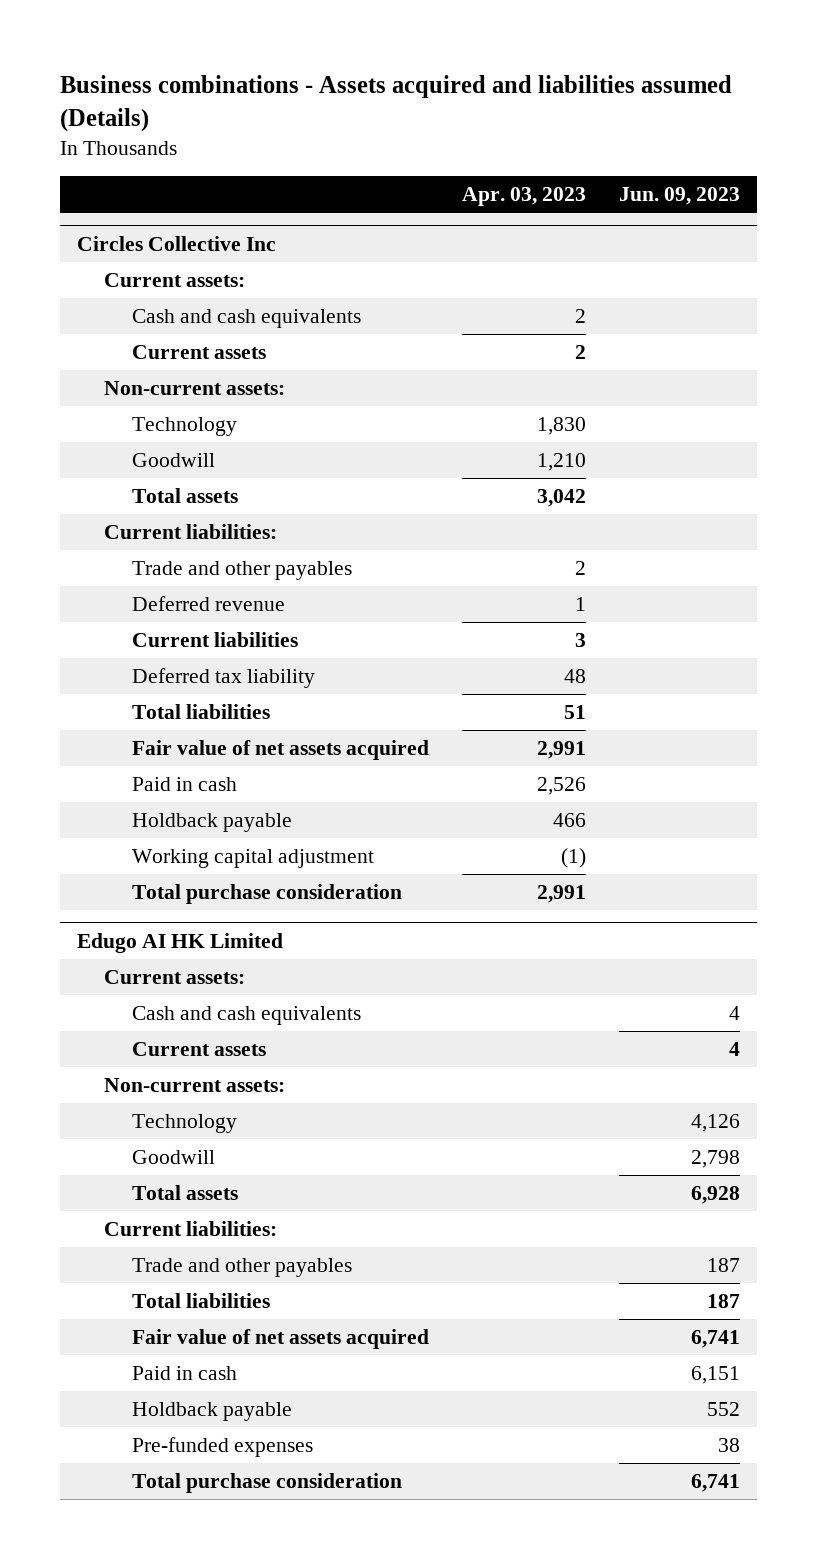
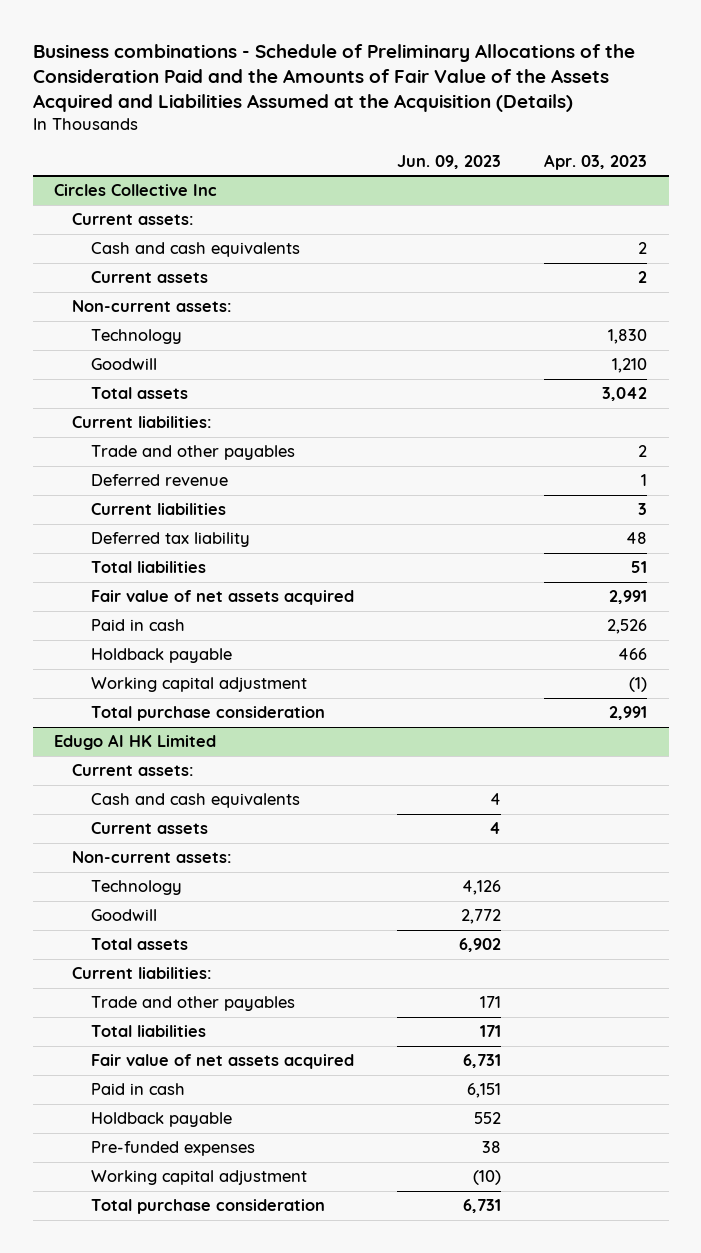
[60,75,733,133] Business combinations - Assets acquired and liabilities assumed (Details) -> [32,43,635,113] Business combinations - Schedule of Preliminary Allocations of the Consideration Paid and the Amounts of Fair Value of the Assets Acquired and Liabilities Assumed at the Acquisition (Details)
[691,1149,741,1168] 2,798 -> [460,909,501,925] 2,772
[691,1185,741,1204] 6,928 -> [458,938,501,953] 6,902
[707,1257,741,1272] 187 -> [479,996,501,1009] 171
[707,1293,741,1308] 187 -> [479,1025,501,1038] 171
[691,1329,741,1348] 6,741 -> [462,1054,501,1069] 6,731
none -> [90,1170,307,1186] Working capital adjustment
[691,1473,741,1492] 6,741 -> [462,1199,501,1214] 6,731

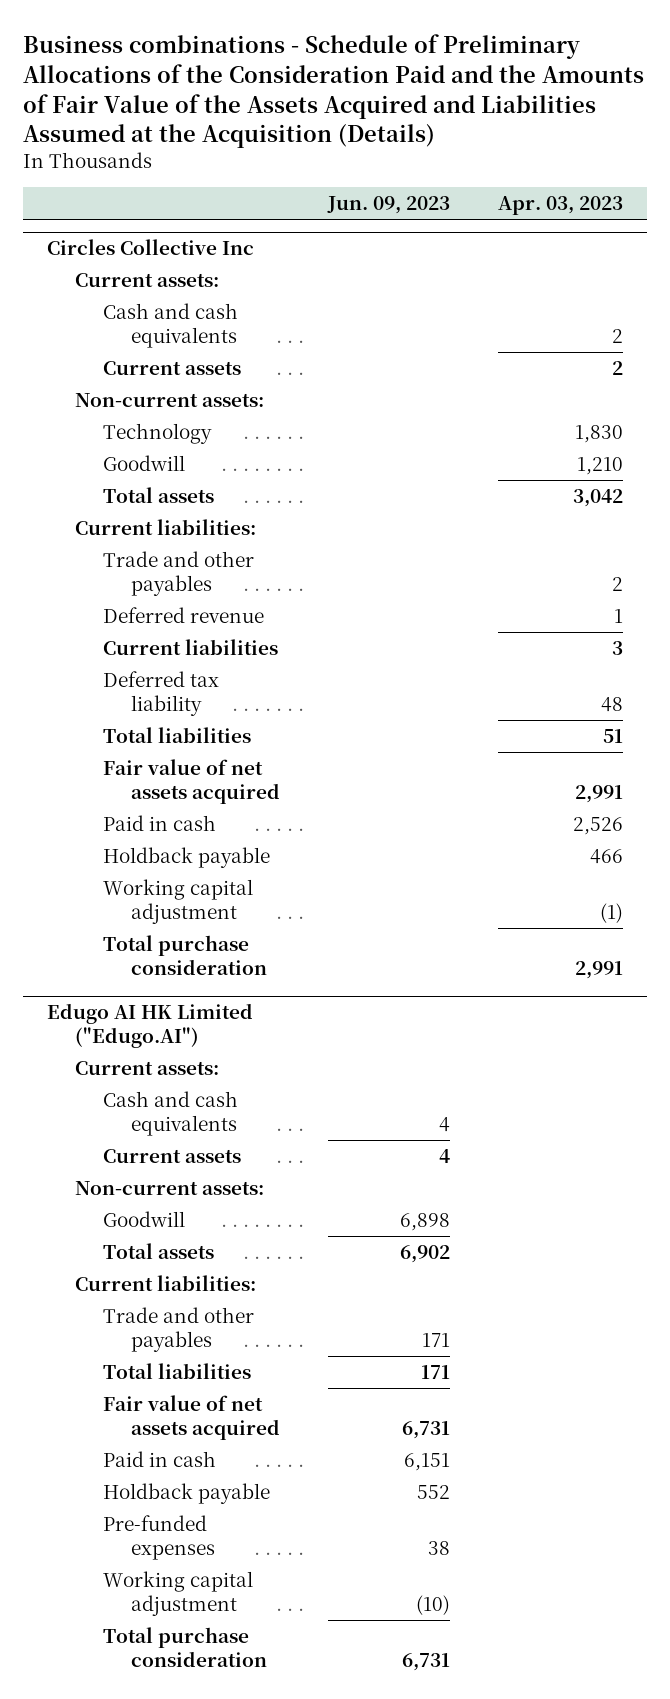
[54,734,217,751] Edugo AI HK Limited -> [46,1003,253,1049] Edugo AI HK Limited ("Edugo.AI")
[90,880,182,896] Technology -> none
[460,909,501,925] 2,772 -> [400,1212,451,1231] 6,898

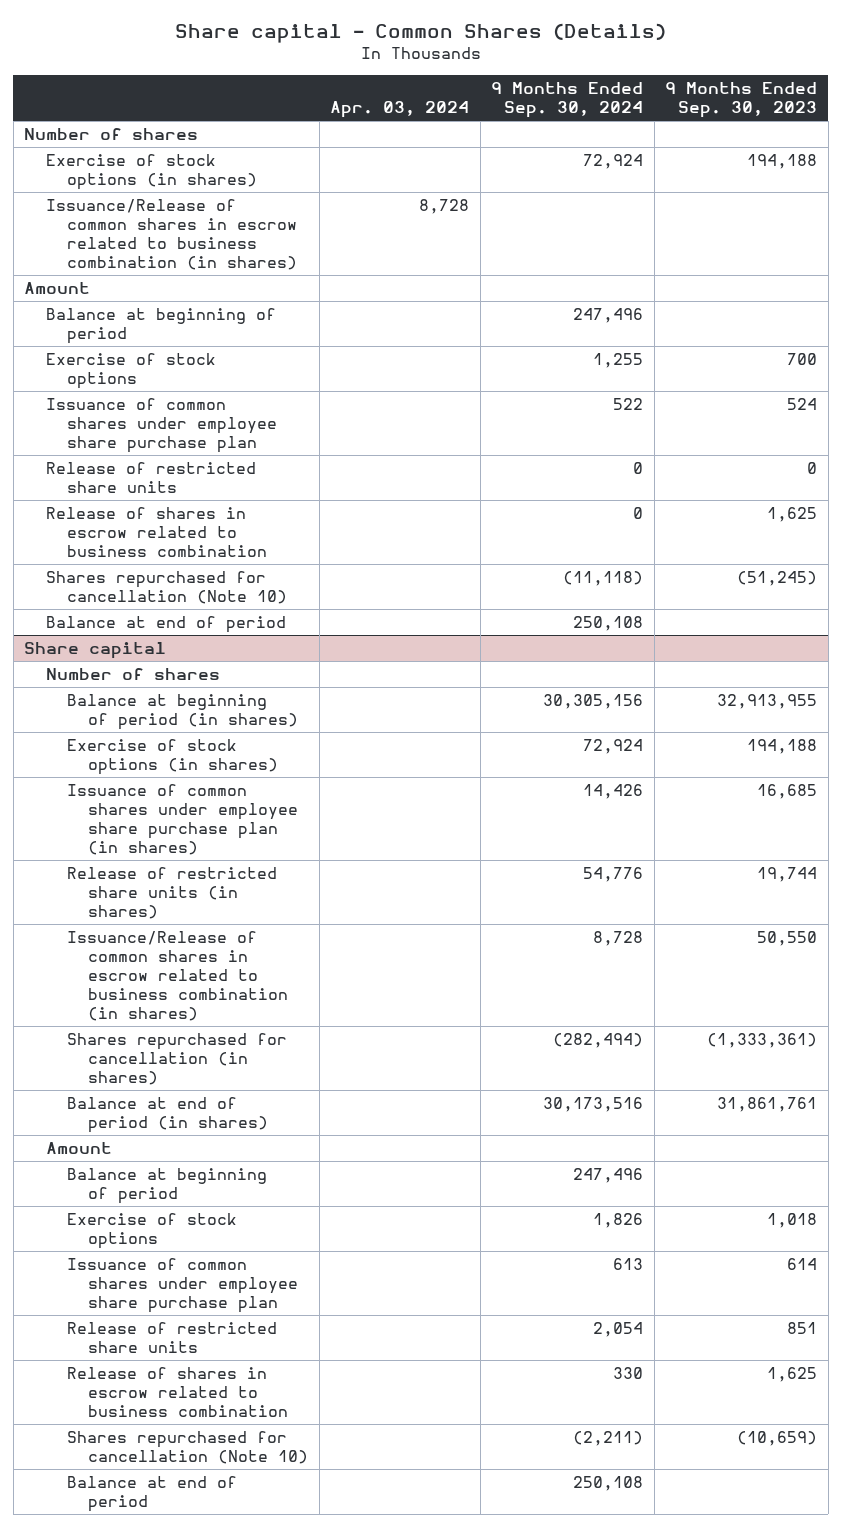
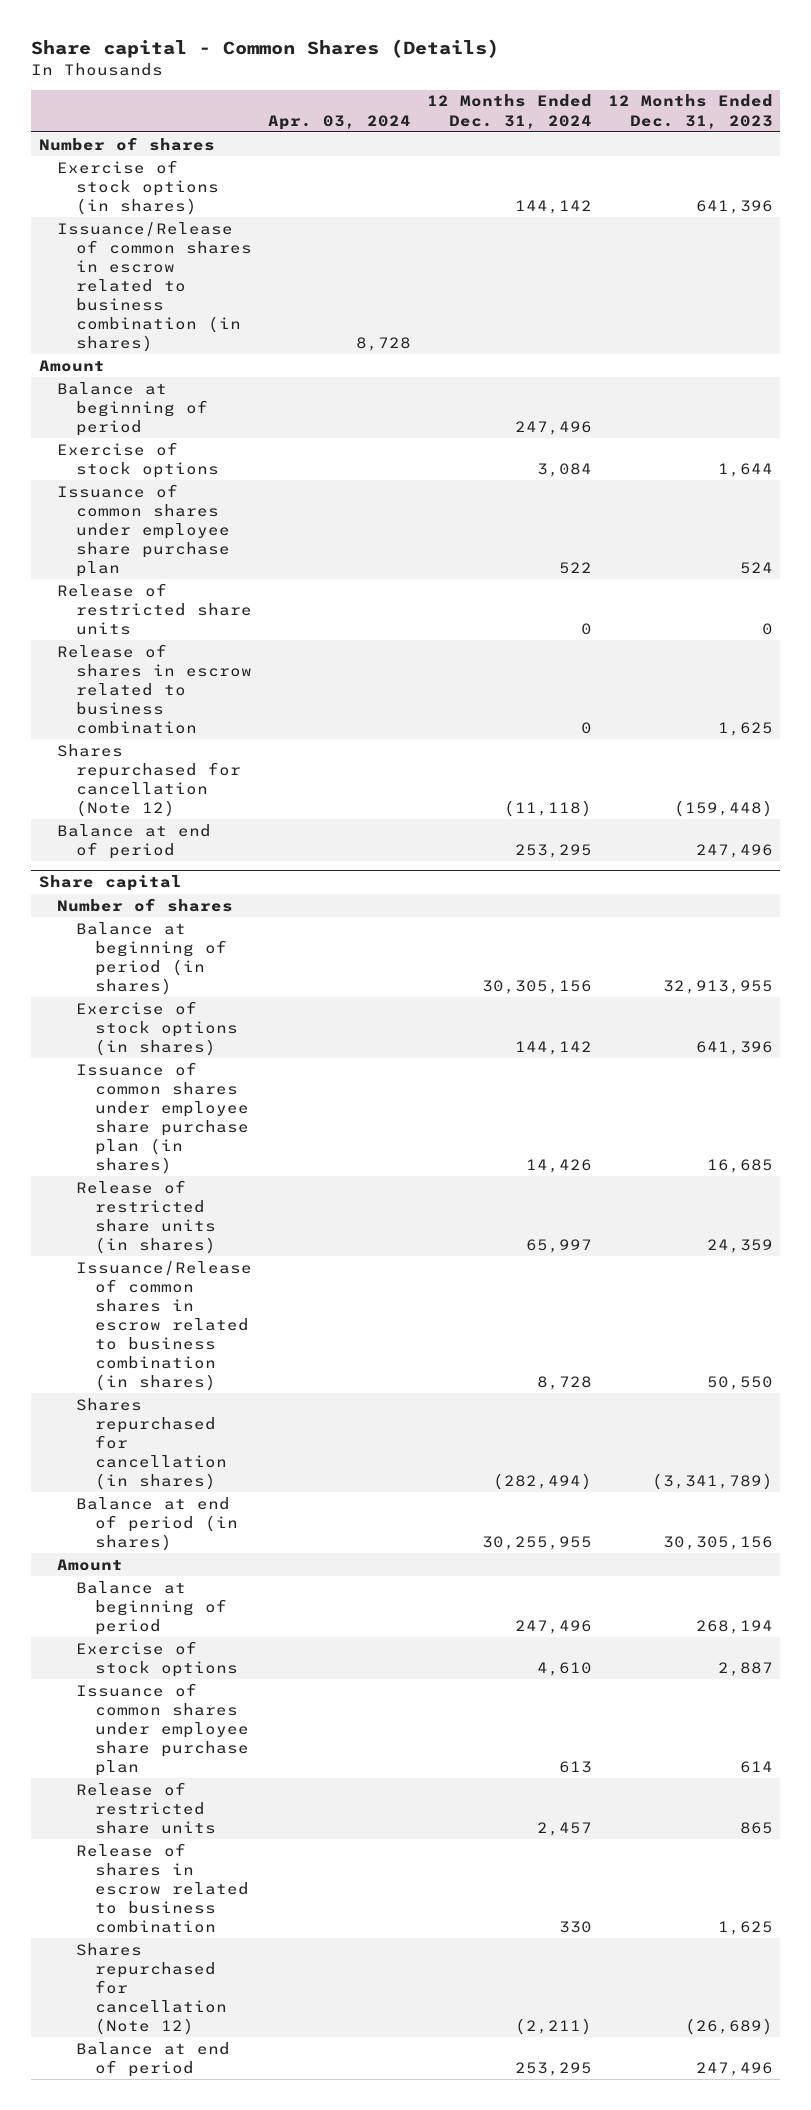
[491,82,644,119] 9 Months Ended Sep. 30, 2024 -> none
[665,82,818,119] 9 Months Ended Sep. 30, 2023 -> none
none -> [426,94,592,129] 12 Months Ended Dec. 31, 2024
none -> [607,94,773,129] 12 Months Ended Dec. 31, 2023
[45,571,287,604] Shares repurchased for cancellation (Note 10) -> [57,743,242,817] Shares repurchased for cancellation (Note 12)
[66,1431,309,1464] Shares repurchased for cancellation (Note 10) -> [76,1942,227,2035] Shares repurchased for cancellation (Note 12)

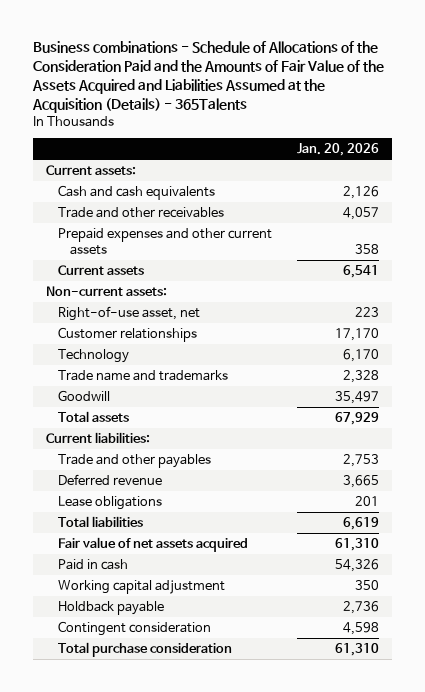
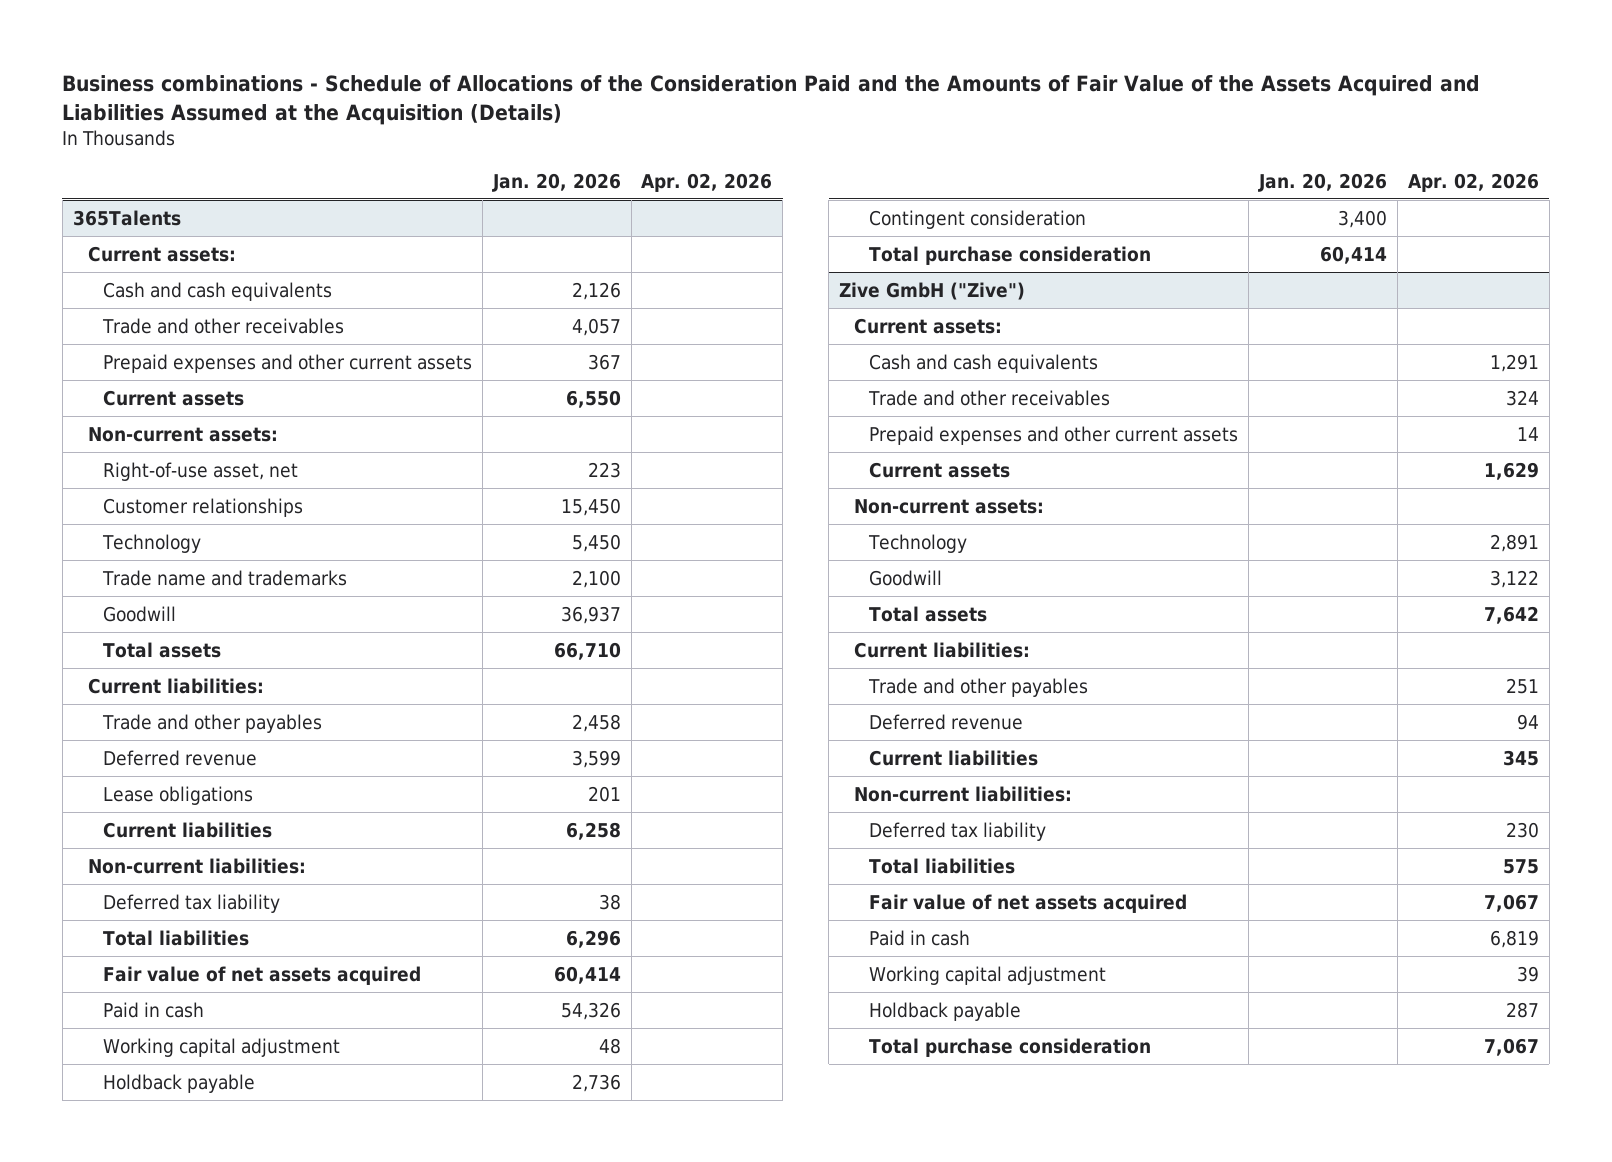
[32,41,385,114] Business combinations - Schedule of Allocations of the Consideration Paid and the Amounts of Fair Value of the Assets Acquired and Liabilities Assumed at the Acquisition (Details) - 365Talents -> [62,75,1481,125] Business combinations - Schedule of Allocations of the Consideration Paid and the Amounts of Fair Value of the Assets Acquired and Liabilities Assumed at the Acquisition (Details)
none -> [641,172,773,192] Apr. 02, 2026
none -> [72,209,181,226] 365Talents
[355,243,380,254] 358 -> [587,353,621,370] 367
[343,265,380,279] 6,541 -> [565,389,621,408] 6,550
[335,328,380,342] 17,170 -> [560,497,621,516] 15,450
[343,349,380,363] 6,170 -> [571,533,621,552] 5,450
[343,370,380,384] 2,328 -> [571,569,621,588] 2,100
[335,391,380,405] 35,497 -> [560,605,621,624] 36,937
[335,412,380,426] 67,929 -> [553,641,621,660] 66,710
[343,454,380,468] 2,753 -> [571,713,621,732] 2,458
[343,475,380,489] 3,665 -> [571,749,621,768] 3,599
none -> [102,821,272,838] Current liabilities
none -> [87,857,306,874] Non-current liabilities:
none -> [102,893,280,913] Deferred tax liability
[343,517,380,531] 6,619 -> [565,929,621,948] 6,296
[335,538,380,552] 61,310 -> [553,965,621,984] 60,414
[355,580,380,591] 350 -> [598,1037,621,1054] 48
[343,622,380,636] 4,598 -> [1338,209,1388,228] 3,400
[335,643,380,657] 61,310 -> [1320,245,1388,264] 60,414
none -> [839,281,1026,300] Zive GmbH ("Zive")
none -> [854,317,1003,334] Current assets:
none -> [869,353,1099,373] Cash and cash equivalents
none -> [868,389,1111,406] Trade and other receivables
none -> [869,425,1239,445] Prepaid expenses and other current assets
none -> [869,461,1011,478] Current assets
none -> [854,498,1045,514] Non-current assets:
none -> [868,533,968,553] Technology
none -> [869,569,943,586] Goodwill
none -> [869,605,988,622] Total assets
none -> [854,641,1031,658] Current liabilities:
none -> [868,677,1089,697] Trade and other payables
none -> [869,713,1024,730] Deferred revenue
none -> [869,749,1039,766] Current liabilities
none -> [854,785,1073,802] Non-current liabilities:
none -> [869,821,1047,841] Deferred tax liability
none -> [869,857,1016,874] Total liabilities
none -> [869,893,1188,913] Fair value of net assets acquired
none -> [869,929,971,946] Paid in cash
none -> [869,965,1107,985] Working capital adjustment
none -> [869,1001,1022,1021] Holdback payable
none -> [869,1037,1152,1057] Total purchase consideration

